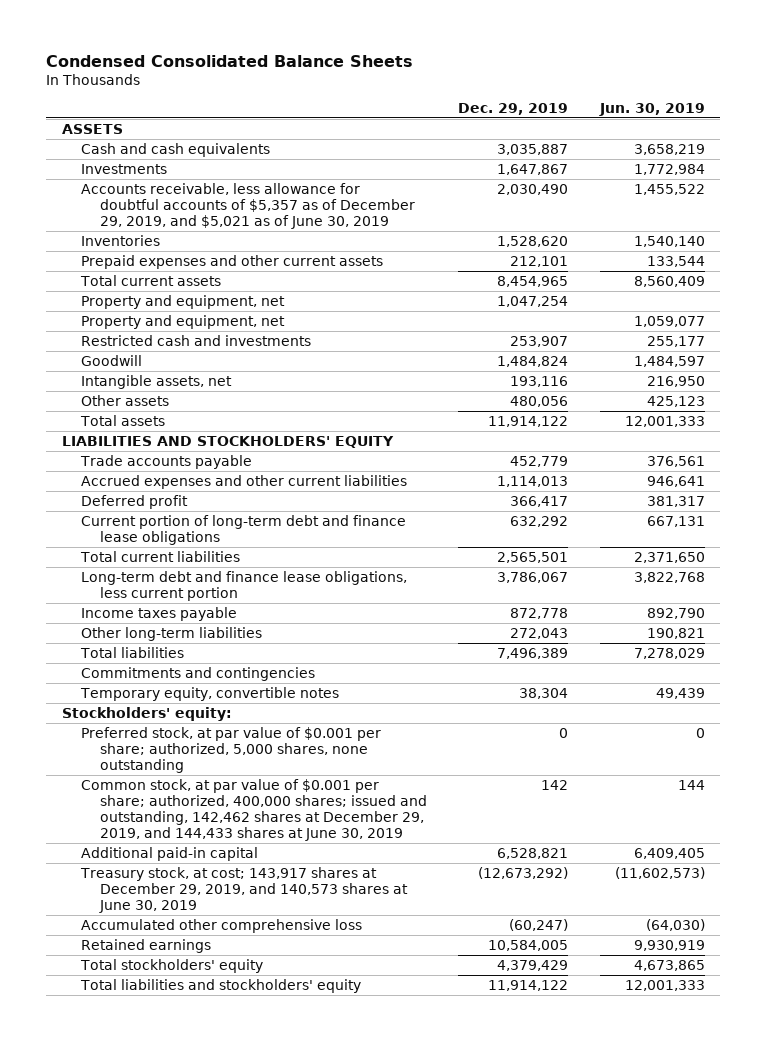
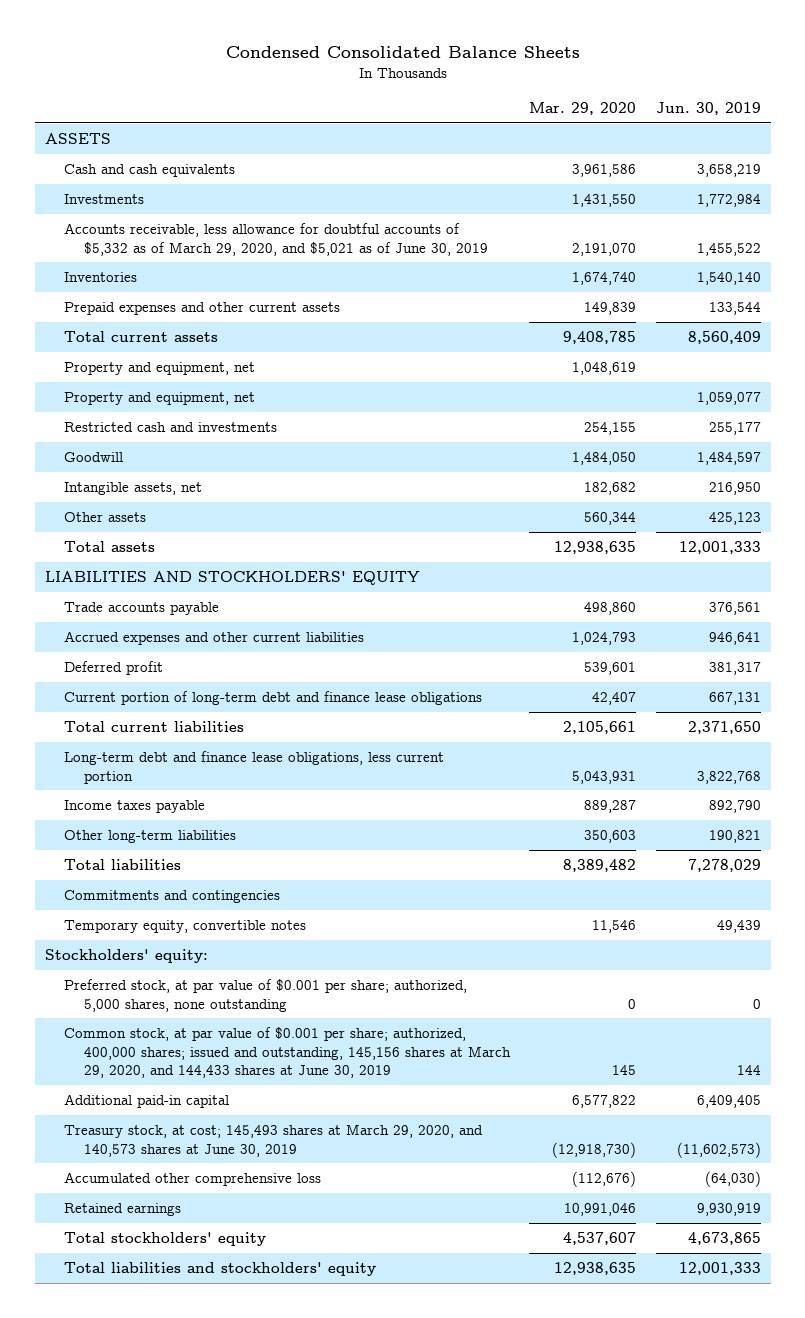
[458,102,569,115] Dec. 29, 2019 -> none
none -> [529,102,637,116] Mar. 29, 2020
[81,182,416,229] Accounts receivable, less allowance for doubtful accounts of $5,357 as of December 29, 2019, and $5,021 as of June 30, 2019 -> [64,223,488,256] Accounts receivable, less allowance for doubtful accounts of $5,332 as of March 29, 2020, and $5,021 as of June 30, 2019
[81,778,428,841] Common stock, at par value of $0.001 per share; authorized, 400,000 shares; issued and outstanding, 142,462 shares at December 29, 2019, and 144,433 shares at June 30, 2019 -> [64,1027,511,1079] Common stock, at par value of $0.001 per share; authorized, 400,000 shares; issued and outstanding, 145,156 shares at March 29, 2020, and 144,433 shares at June 30, 2019
[80,866,409,913] Treasury stock, at cost; 143,917 shares at December 29, 2019, and 140,573 shares at June 30, 2019 -> [64,1124,484,1157] Treasury stock, at cost; 145,493 shares at March 29, 2020, and 140,573 shares at June 30, 2019

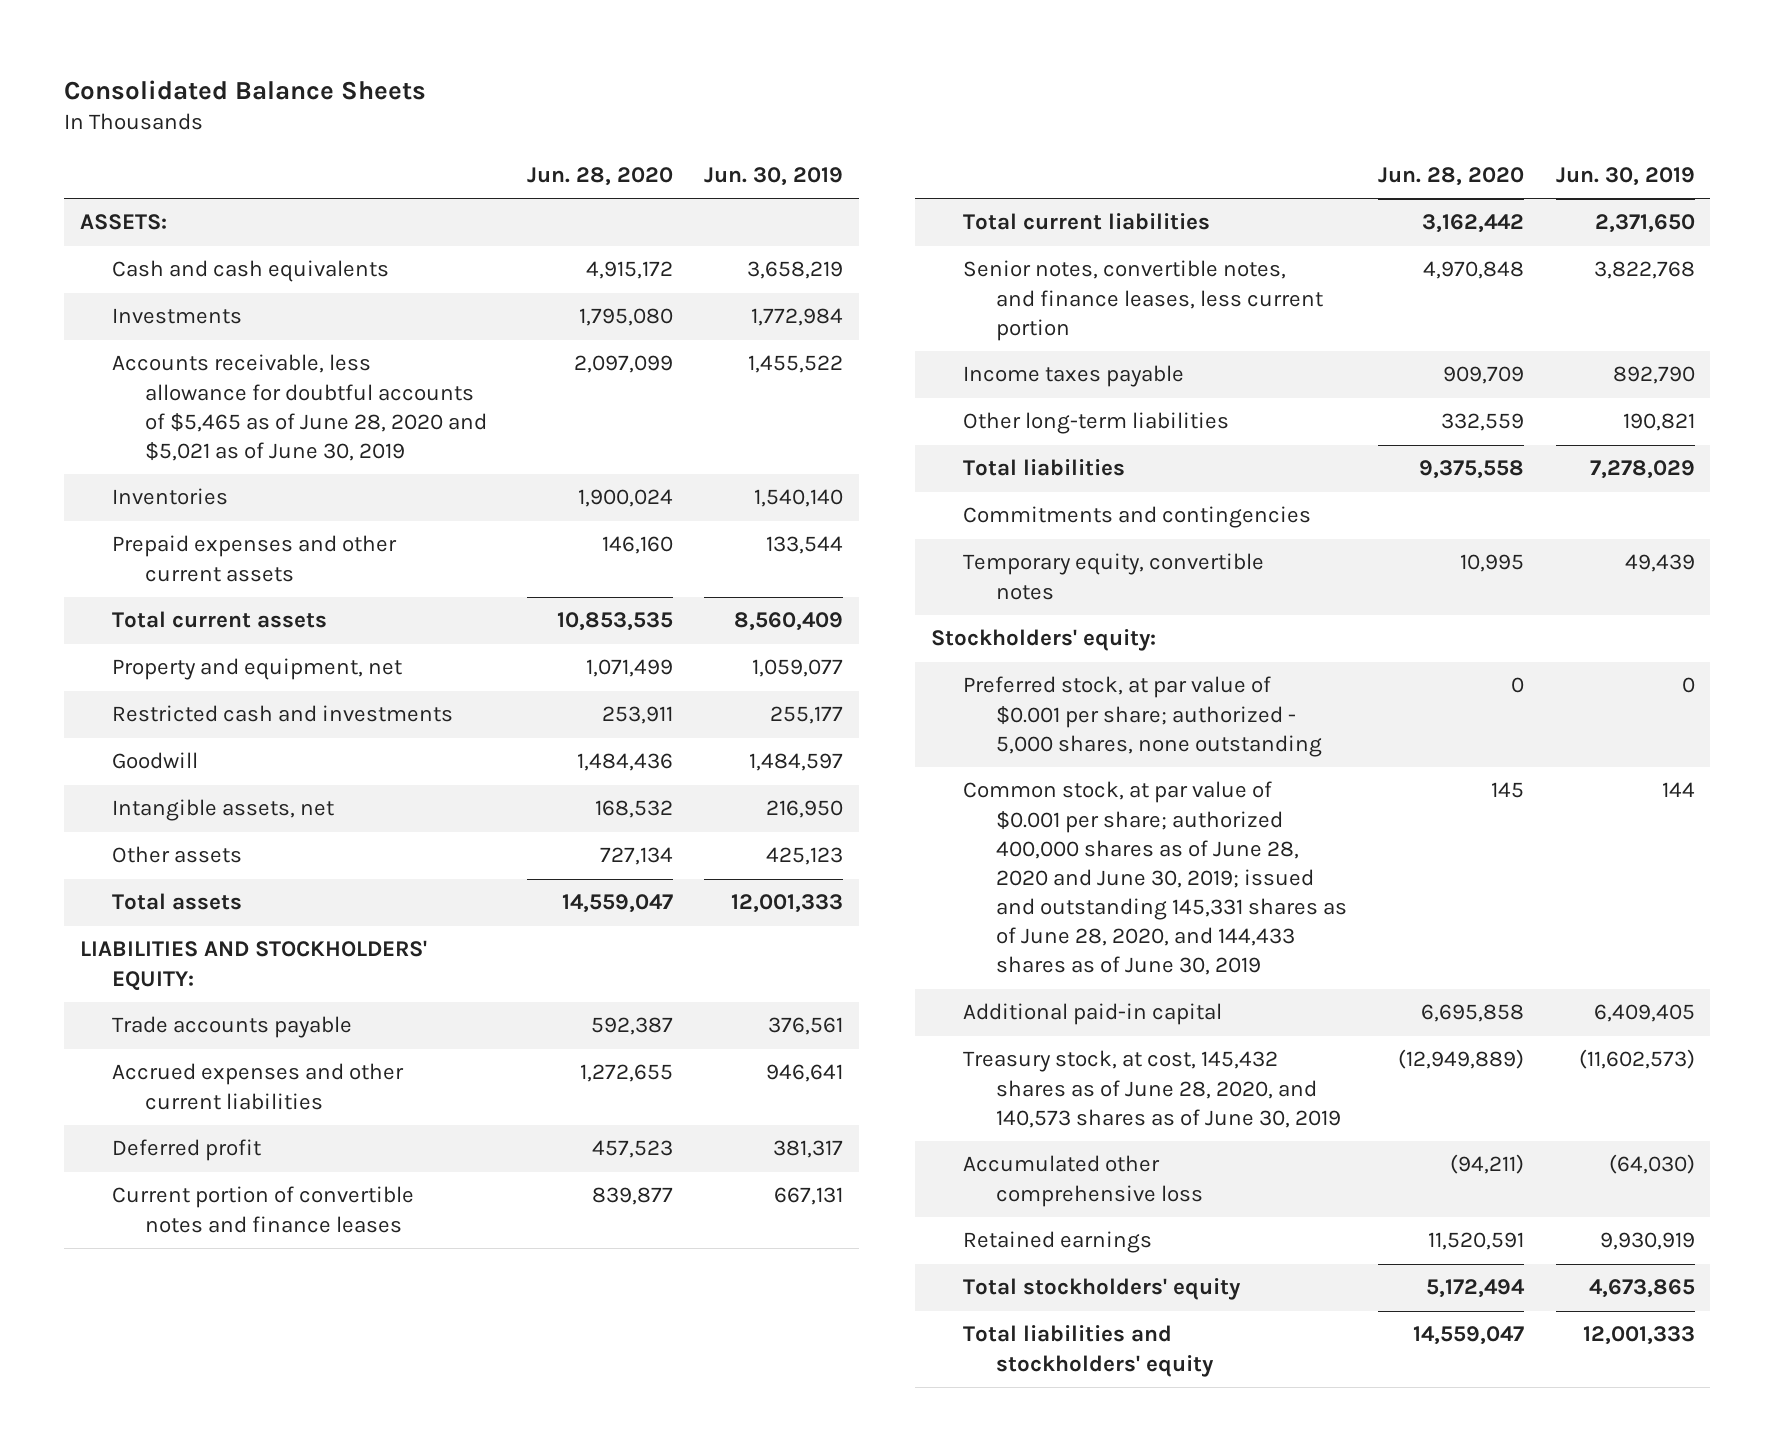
[225,46,580,59] Condensed Consolidated Balance Sheets -> [64,79,427,100] Consolidated Balance Sheets
[529,102,637,116] Mar. 29, 2020 -> none
none -> [526,167,673,187] Jun. 28, 2020
[44,133,111,145] ASSETS -> [79,214,167,231] ASSETS:
[64,223,488,256] Accounts receivable, less allowance for doubtful accounts of $5,332 as of March 29, 2020, and $5,021 as of June 30, 2019 -> [112,354,487,461] Accounts receivable, less allowance for doubtful accounts of $5,465 as of June 28, 2020 and $5,021 as of June 30, 2019
[64,362,256,376] Property and equipment, net -> none
[44,571,420,586] LIABILITIES AND STOCKHOLDERS' EQUITY -> [79,940,427,991] LIABILITIES AND STOCKHOLDERS' EQUITY:
[64,691,483,706] Current portion of long-term debt and finance lease obligations -> [112,1186,415,1233] Current portion of convertible notes and finance leases
[64,751,445,784] Long-term debt and finance lease obligations, less current portion -> [963,260,1323,341] Senior notes, convertible notes, and finance leases, less current portion
[64,979,468,1012] Preferred stock, at par value of $0.001 per share; authorized, 5,000 shares, none outstanding -> [963,676,1322,757] Preferred stock, at par value of $0.001 per share; authorized - 5,000 shares, none outstanding
[64,1027,511,1079] Common stock, at par value of $0.001 per share; authorized, 400,000 shares; issued and outstanding, 145,156 shares at March 29, 2020, and 144,433 shares at June 30, 2019 -> [963,781,1347,976] Common stock, at par value of $0.001 per share; authorized 400,000 shares as of June 28, 2020 and June 30, 2019; issued and outstanding 145,331 shares as of June 28, 2020, and 144,433 shares as of June 30, 2019
[64,1124,484,1157] Treasury stock, at cost; 145,493 shares at March 29, 2020, and 140,573 shares at June 30, 2019 -> [963,1050,1341,1128] Treasury stock, at cost, 145,432 shares as of June 28, 2020, and 140,573 shares as of June 30, 2019

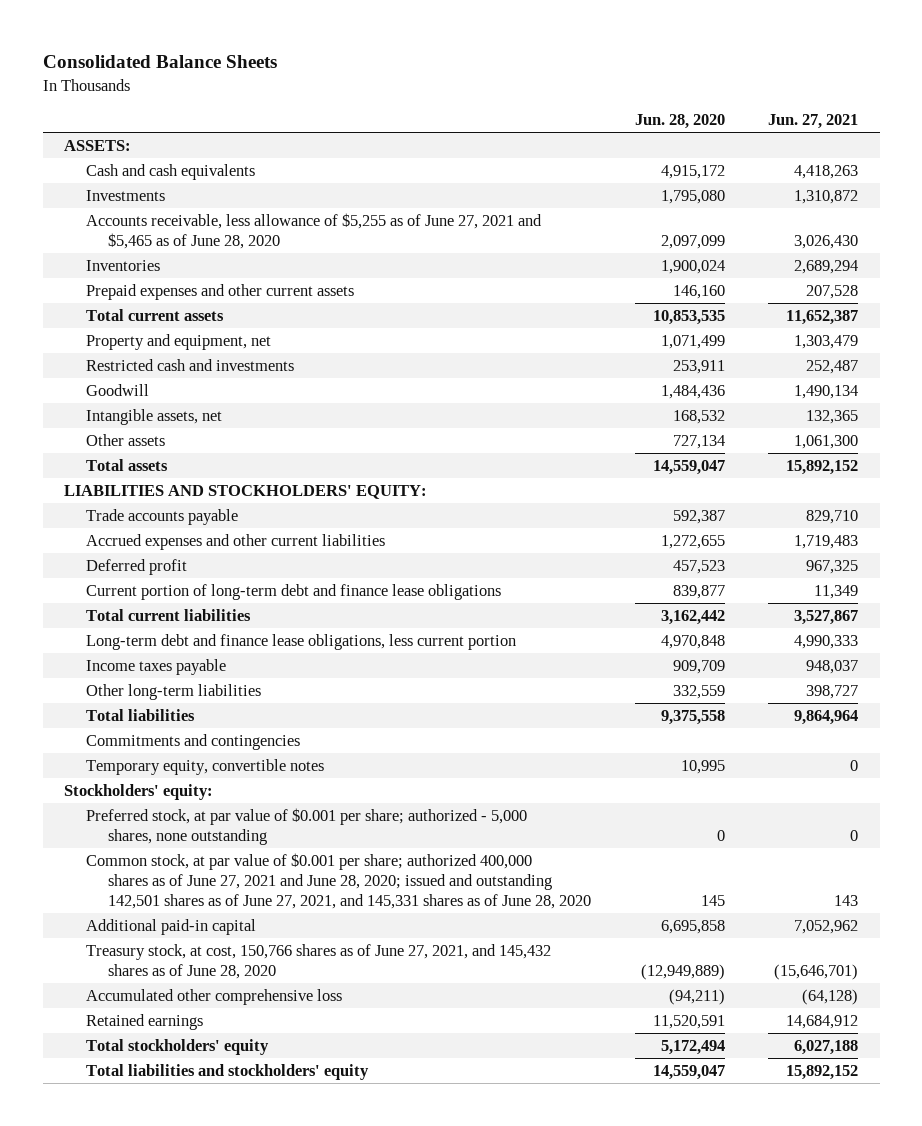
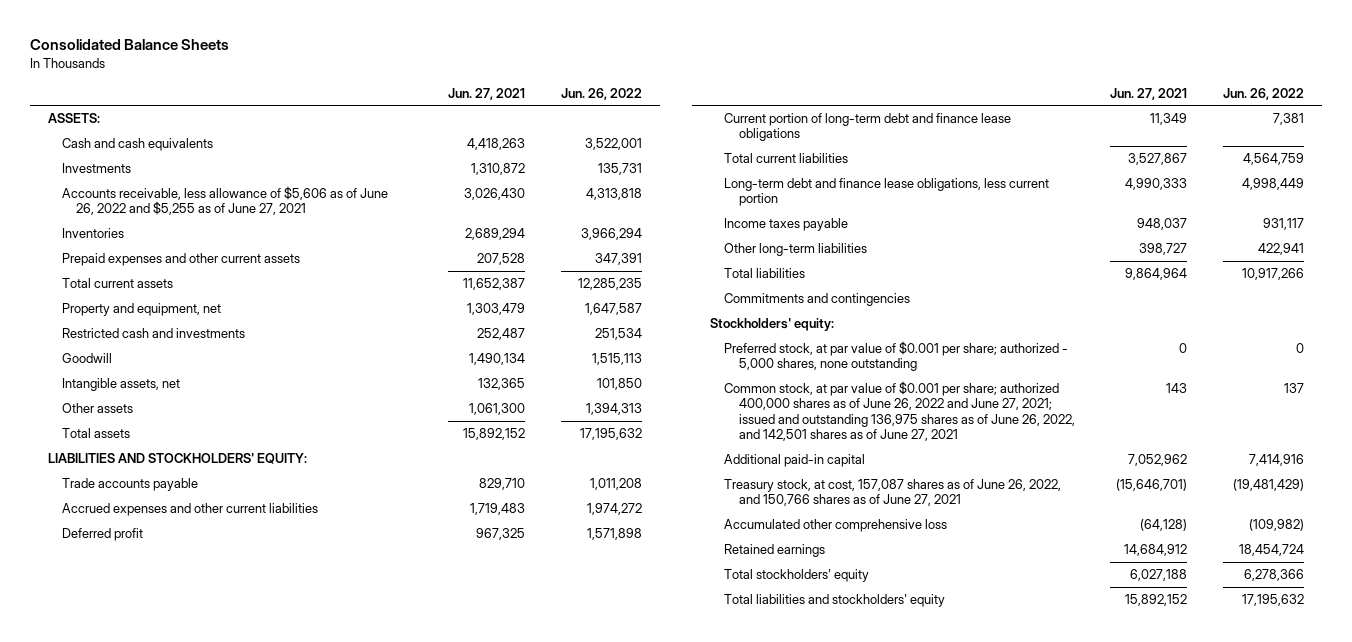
[634,113,725,129] Jun. 28, 2020 -> none
none -> [560,87,642,100] Jun. 26, 2022
[86,212,543,249] Accounts receivable, less allowance of $5,255 as of June 27, 2021 and $5,465 as of June 28, 2020 -> [61,186,388,216] Accounts receivable, less allowance of $5,606 as of June 26, 2022 and $5,255 as of June 27, 2021
[86,758,325,775] Temporary equity, convertible notes -> none
[86,852,592,909] Common stock, at par value of $0.001 per share; authorized 400,000 shares as of June 27, 2021 and June 28, 2020; issued and outstanding 142,501 shares as of June 27, 2021, and 145,331 shares as of June 28, 2020 -> [724,381,1075,442] Common stock, at par value of $0.001 per share; authorized 400,000 shares as of June 26, 2022 and June 27, 2021; issued and outstanding 136,975 shares as of June 26, 2022, and 142,501 shares as of June 27, 2021
[86,943,552,979] Treasury stock, at cost, 150,766 shares as of June 27, 2021, and 145,432 shares as of June 28, 2020 -> [724,479,1062,507] Treasury stock, at cost, 157,087 shares as of June 26, 2022, and 150,766 shares as of June 27, 2021

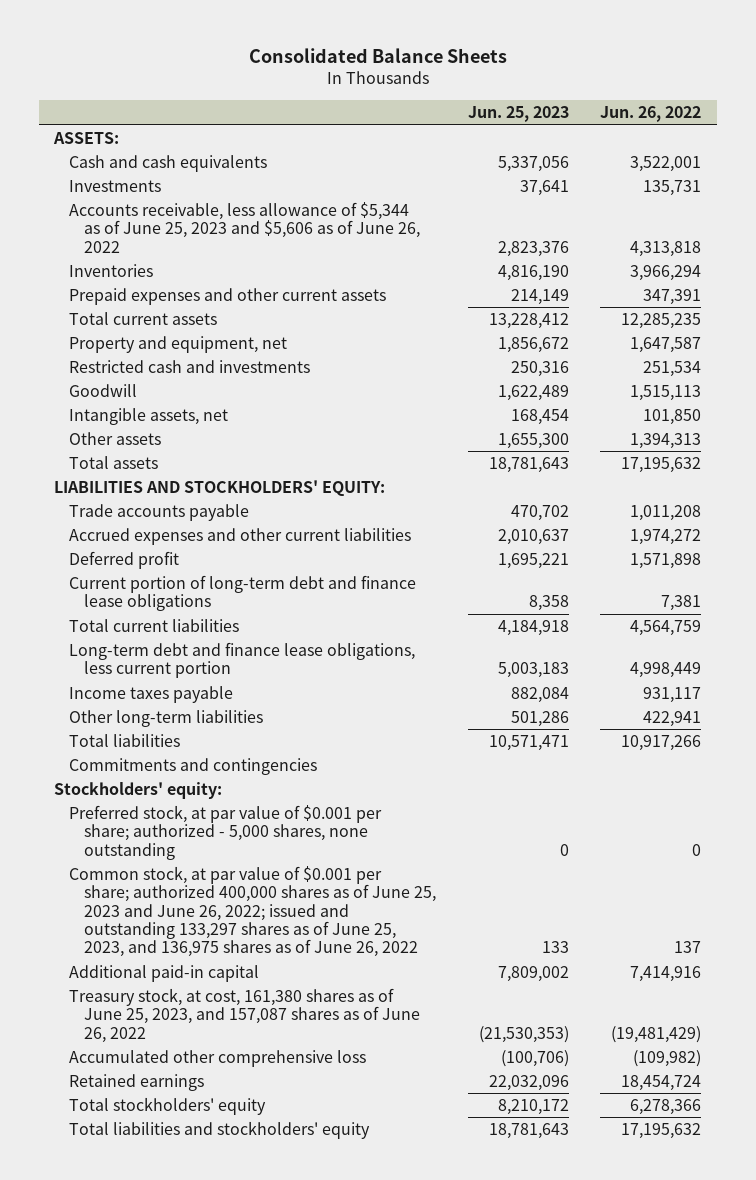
[447,87,525,100] Jun. 27, 2021 -> none
none -> [467,106,569,123] Jun. 25, 2023
[61,186,388,216] Accounts receivable, less allowance of $5,606 as of June 26, 2022 and $5,255 as of June 27, 2021 -> [69,201,420,253] Accounts receivable, less allowance of $5,344 as of June 25, 2023 and $5,606 as of June 26, 2022
[724,381,1075,442] Common stock, at par value of $0.001 per share; authorized 400,000 shares as of June 26, 2022 and June 27, 2021; issued and outstanding 136,975 shares as of June 26, 2022, and 142,501 shares as of June 27, 2021 -> [69,865,436,958] Common stock, at par value of $0.001 per share; authorized 400,000 shares as of June 25, 2023 and June 26, 2022; issued and outstanding 133,297 shares as of June 25, 2023, and 136,975 shares as of June 26, 2022
[724,479,1062,507] Treasury stock, at cost, 157,087 shares as of June 26, 2022, and 150,766 shares as of June 27, 2021 -> [69,987,420,1043] Treasury stock, at cost, 161,380 shares as of June 25, 2023, and 157,087 shares as of June 26, 2022

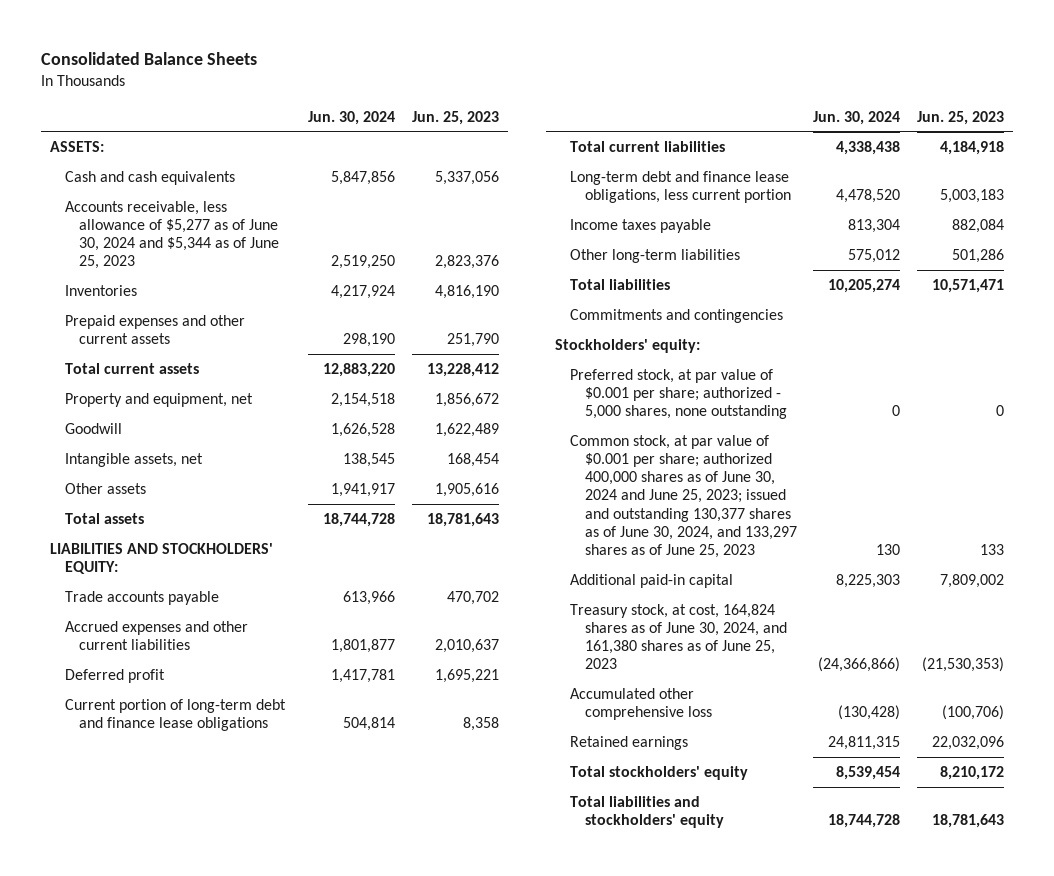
[600,106,702,123] Jun. 26, 2022 -> none
none -> [308,110,396,125] Jun. 30, 2024
[69,179,162,192] Investments -> none
[69,201,420,253] Accounts receivable, less allowance of $5,344 as of June 25, 2023 and $5,606 as of June 26, 2022 -> [64,200,280,270] Accounts receivable, less allowance of $5,277 as of June 30, 2024 and $5,344 as of June 25, 2023
[510,288,569,305] 214,149 -> [447,333,500,348] 251,790
[69,359,311,373] Restricted cash and investments -> none
[497,432,569,449] 1,655,300 -> [435,482,500,497] 1,905,616
[69,865,436,958] Common stock, at par value of $0.001 per share; authorized 400,000 shares as of June 25, 2023 and June 26, 2022; issued and outstanding 133,297 shares as of June 25, 2023, and 136,975 shares as of June 26, 2022 -> [569,434,797,558] Common stock, at par value of $0.001 per share; authorized 400,000 shares as of June 30, 2024 and June 25, 2023; issued and outstanding 130,377 shares as of June 30, 2024, and 133,297 shares as of June 25, 2023
[69,987,420,1043] Treasury stock, at cost, 161,380 shares as of June 25, 2023, and 157,087 shares as of June 26, 2022 -> [569,603,787,670] Treasury stock, at cost, 164,824 shares as of June 30, 2024, and 161,380 shares as of June 25, 2023

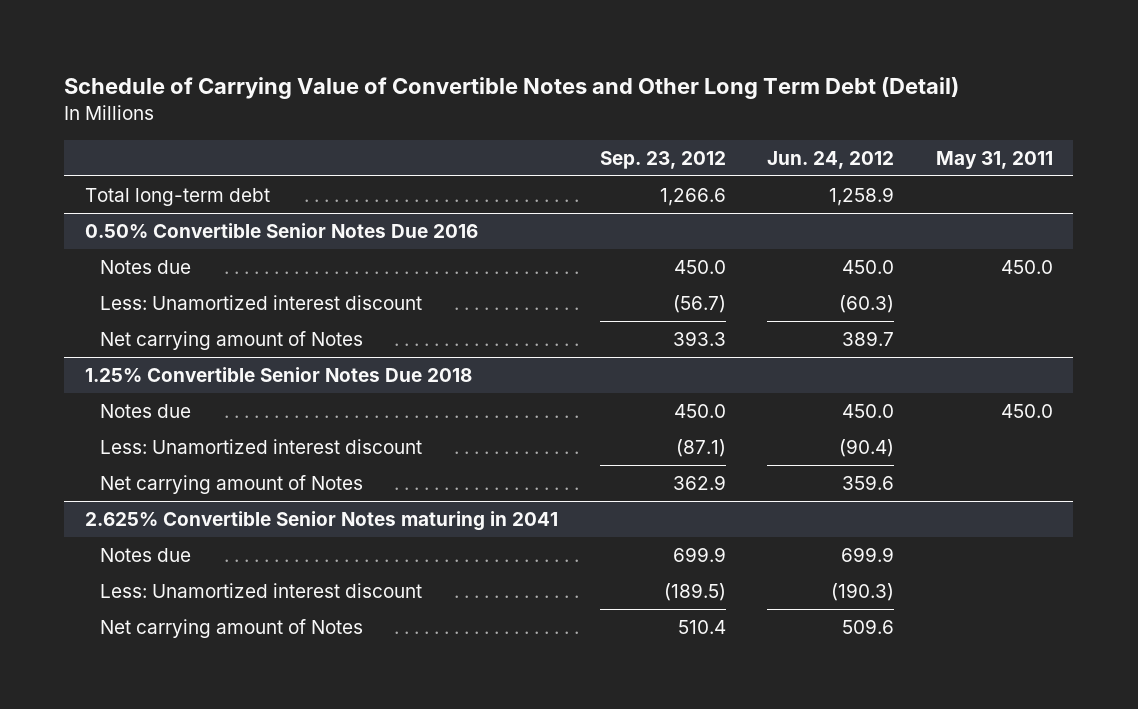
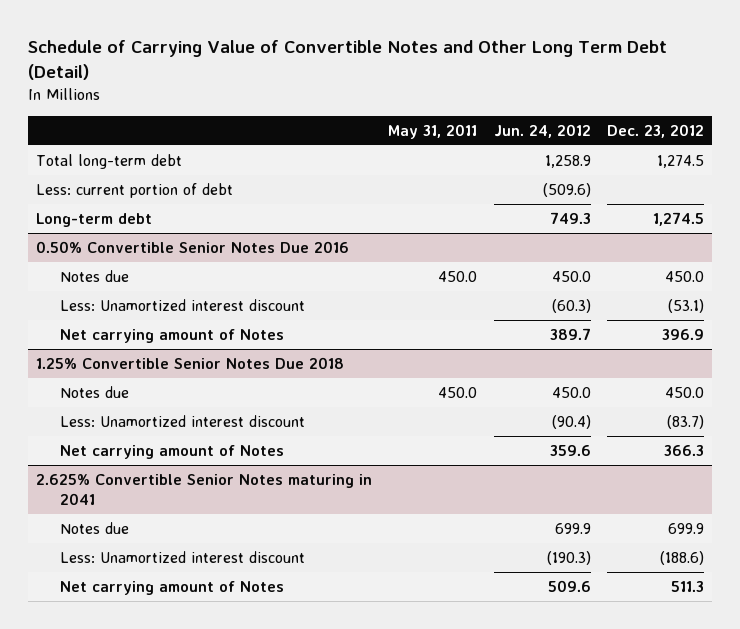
[599,150,726,169] Sep. 23, 2012 -> none
none -> [607,124,705,139] Dec. 23, 2012
none -> [36,182,234,198] Less: current portion of debt
none -> [36,212,153,227] Long-term debt

